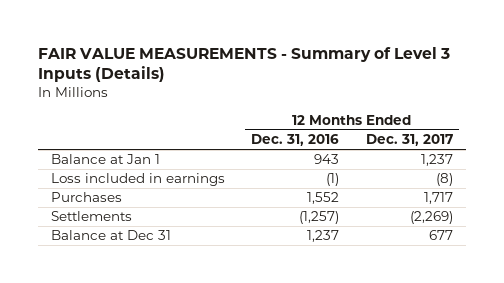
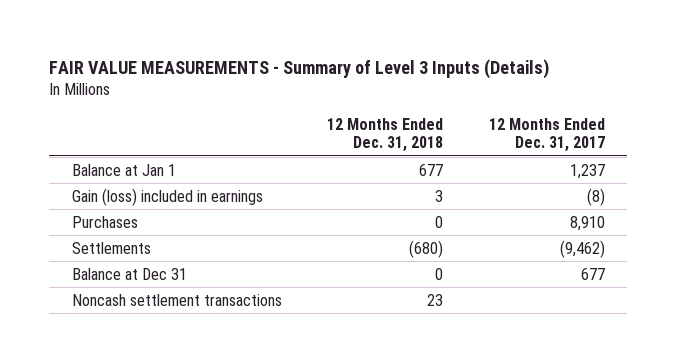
[251,134,340,147] Dec. 31, 2016 -> none
none -> [327,117,444,153] 12 Months Ended Dec. 31, 2018
[51,173,226,187] Loss included in earnings -> [72,187,264,206] Gain (loss) included in earnings
[423,192,453,205] 1,717 -> [569,215,605,231] 8,910
[409,211,453,225] (2,269) -> [559,239,605,258] (9,462)
none -> [72,293,283,306] Noncash settlement transactions

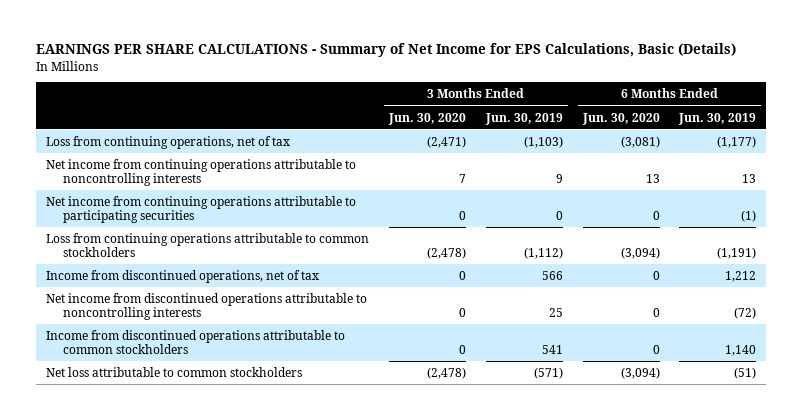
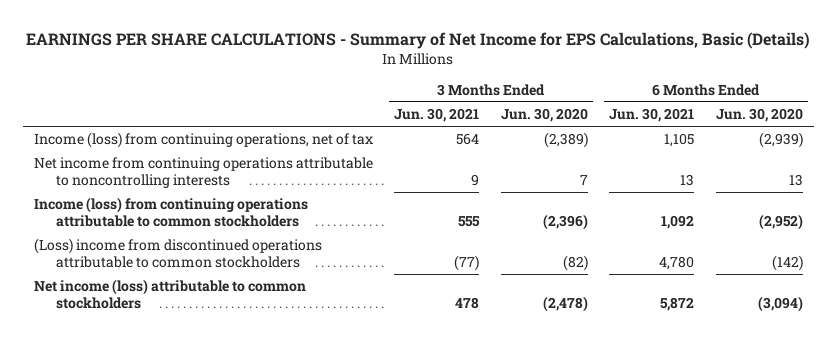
[484,112,563,125] Jun. 30, 2019 -> none
[678,112,757,125] Jun. 30, 2019 -> none
none -> [394,108,480,123] Jun. 30, 2021
none -> [609,108,695,123] Jun. 30, 2021
[45,135,290,149] Loss from continuing operations, net of tax -> [33,132,373,149] Income (loss) from continuing operations, net of tax
[426,135,466,148] (2,471) -> [543,132,588,149] (2,389)
[620,135,660,148] (3,081) -> [758,132,803,149] (2,939)
[45,195,356,223] Net income from continuing operations attributable to participating securities -> none
[45,269,319,283] Income from discontinued operations, net of tax -> none
[45,292,367,320] Net income from discontinued operations attributable to noncontrolling interests -> none
[45,232,369,257] Loss from continuing operations attributable to common stockholders -> [33,197,308,227] Income (loss) from continuing operations attributable to common stockholders
[426,246,466,259] (2,478) -> [542,213,588,230] (2,396)
[620,246,660,259] (3,094) -> [758,213,803,230] (2,952)
[45,329,345,354] Income from discontinued operations attributable to common stockholders -> [33,238,322,268] (Loss) income from discontinued operations attributable to common stockholders
[458,344,466,354] 0 -> [562,254,588,271] (82)
[652,344,660,354] 0 -> [771,254,803,271] (142)
[45,366,302,377] Net loss attributable to common stockholders -> [33,279,306,309] Net income (loss) attributable to common stockholders

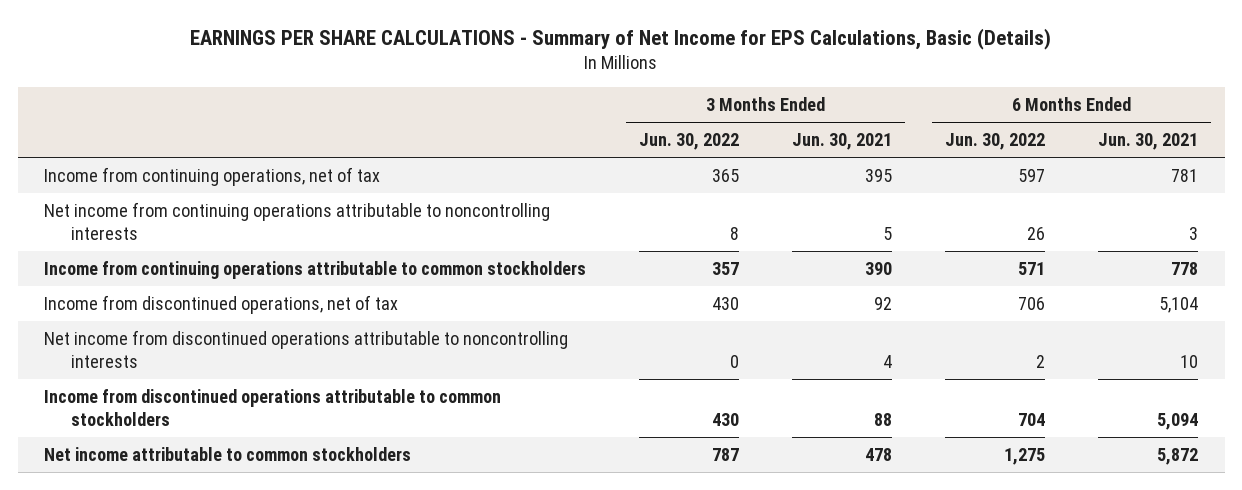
[500,108,588,123] Jun. 30, 2020 -> none
[715,108,803,123] Jun. 30, 2020 -> none
none -> [639,133,740,151] Jun. 30, 2022
none -> [945,133,1046,151] Jun. 30, 2022
[33,132,373,149] Income (loss) from continuing operations, net of tax -> [44,166,381,186] Income from continuing operations, net of tax
[456,133,480,146] 564 -> [865,168,893,182] 395
[664,133,695,148] 1,105 -> [1171,168,1199,182] 781
[471,173,480,186] 9 -> [883,226,893,240] 5
[680,173,695,186] 13 -> [1189,226,1199,240] 3
[33,197,308,227] Income (loss) from continuing operations attributable to common stockholders -> [44,260,587,279] Income from continuing operations attributable to common stockholders
[458,215,481,227] 555 -> [865,261,893,275] 390
[661,214,695,229] 1,092 -> [1171,261,1199,275] 778
none -> [44,294,399,314] Income from discontinued operations, net of tax
none -> [44,329,569,368] Net income from discontinued operations attributable to noncontrolling interests
[33,238,322,268] (Loss) income from discontinued operations attributable to common stockholders -> [44,388,502,426] Income from discontinued operations attributable to common stockholders
[454,254,480,271] (77) -> [874,412,893,426] 88
[659,255,695,270] 4,780 -> [1157,412,1199,430] 5,094
[33,279,306,309] Net income (loss) attributable to common stockholders -> [44,446,412,461] Net income attributable to common stockholders

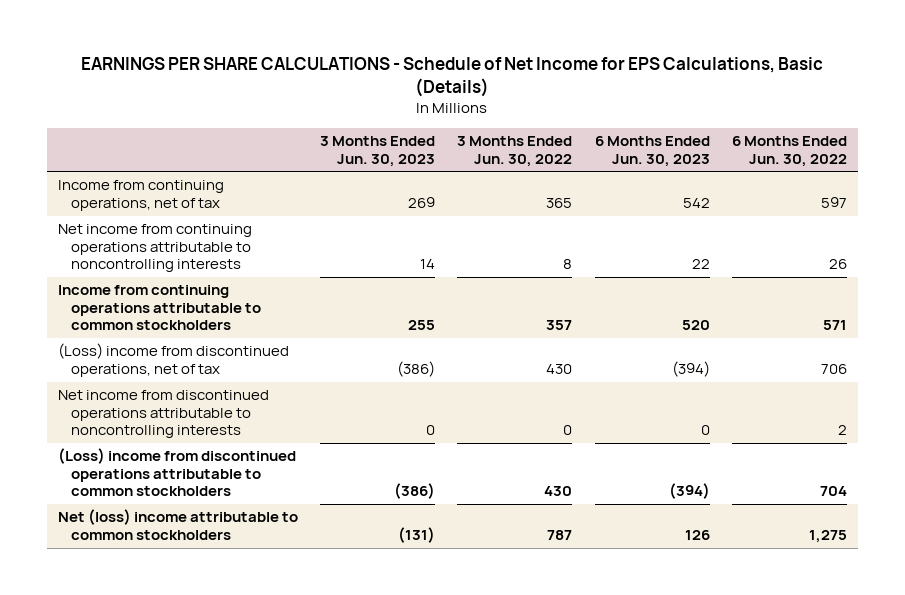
[190,28,1052,51] EARNINGS PER SHARE CALCULATIONS - Summary of Net Income for EPS Calculations, Basic (Details) -> [81,56,824,97] EARNINGS PER SHARE CALCULATIONS - Schedule of Net Income for EPS Calculations, Basic (Details)
[792,133,893,151] Jun. 30, 2021 -> none
[1098,133,1199,151] Jun. 30, 2021 -> none
none -> [320,136,436,167] 3 Months Ended Jun. 30, 2023
none -> [594,136,710,167] 6 Months Ended Jun. 30, 2023
[44,294,399,314] Income from discontinued operations, net of tax -> [57,343,289,377] (Loss) income from discontinued operations, net of tax
[44,388,502,426] Income from discontinued operations attributable to common stockholders -> [57,448,296,497] (Loss) income from discontinued operations attributable to common stockholders
[44,446,412,461] Net income attributable to common stockholders -> [57,509,298,540] Net (loss) income attributable to common stockholders

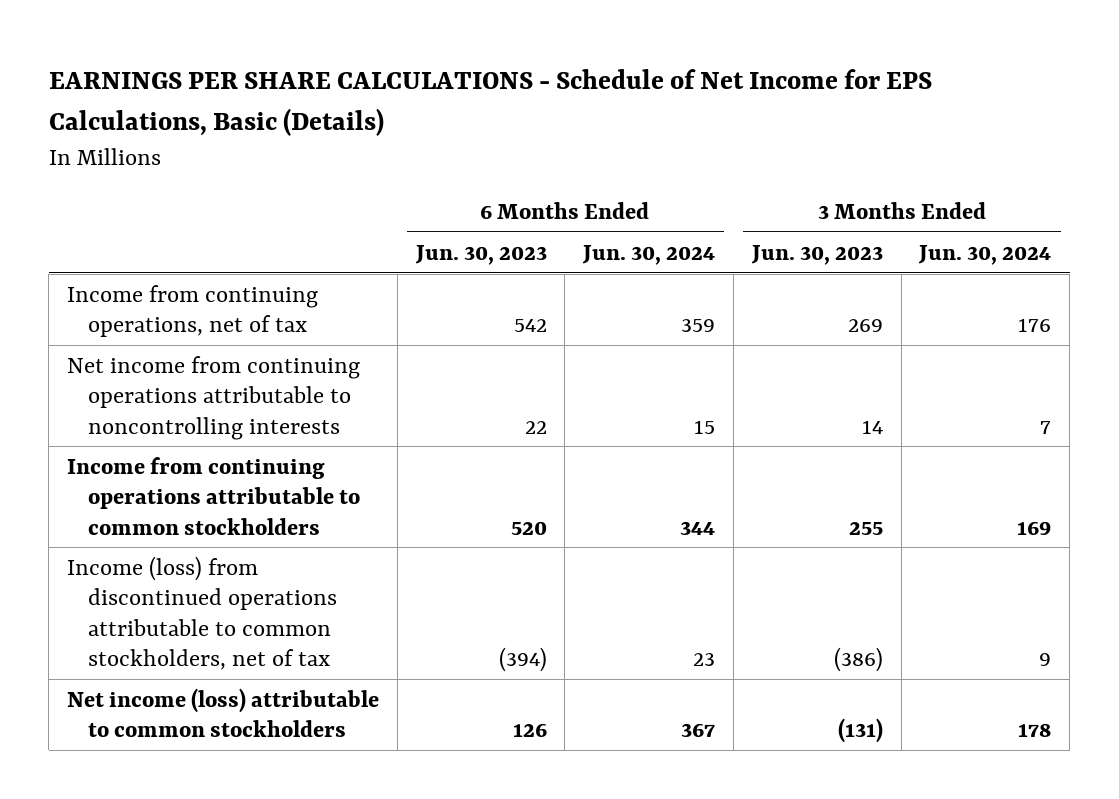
[457,136,573,167] 3 Months Ended Jun. 30, 2022 -> none
[732,136,848,167] 6 Months Ended Jun. 30, 2022 -> none
none -> [582,244,716,265] Jun. 30, 2024
none -> [918,244,1052,265] Jun. 30, 2024
[57,343,289,377] (Loss) income from discontinued operations, net of tax -> none
[57,390,269,439] Net income from discontinued operations attributable to noncontrolling interests -> none
[57,448,296,497] (Loss) income from discontinued operations attributable to common stockholders -> [67,555,338,671] Income (loss) from discontinued operations attributable to common stockholders, net of tax
[57,509,298,540] Net (loss) income attributable to common stockholders -> [67,687,380,738] Net income (loss) attributable to common stockholders

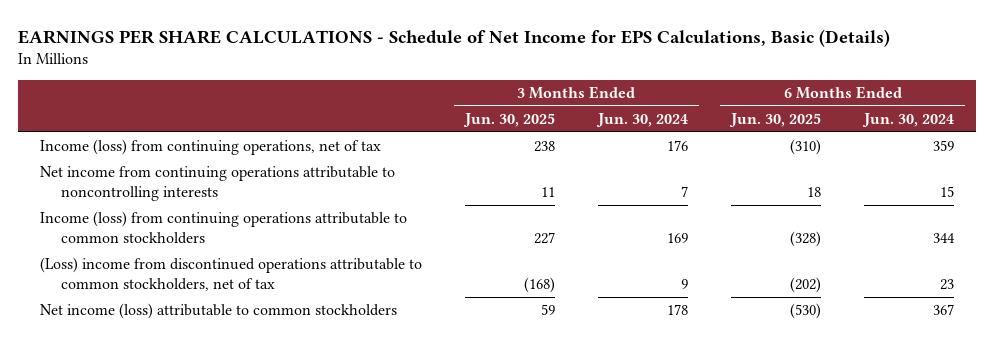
[414,244,547,265] Jun. 30, 2023 -> none
[750,244,883,265] Jun. 30, 2023 -> none
none -> [462,113,555,128] Jun. 30, 2025
none -> [729,113,822,128] Jun. 30, 2025
[67,284,319,338] Income from continuing operations, net of tax -> [39,139,381,156] Income (loss) from continuing operations, net of tax
[67,456,361,535] Income from continuing operations attributable to common stockholders -> [39,211,407,245] Income (loss) from continuing operations attributable to common stockholders
[67,555,338,671] Income (loss) from discontinued operations attributable to common stockholders, net of tax -> [39,257,422,292] (Loss) income from discontinued operations attributable to common stockholders, net of tax

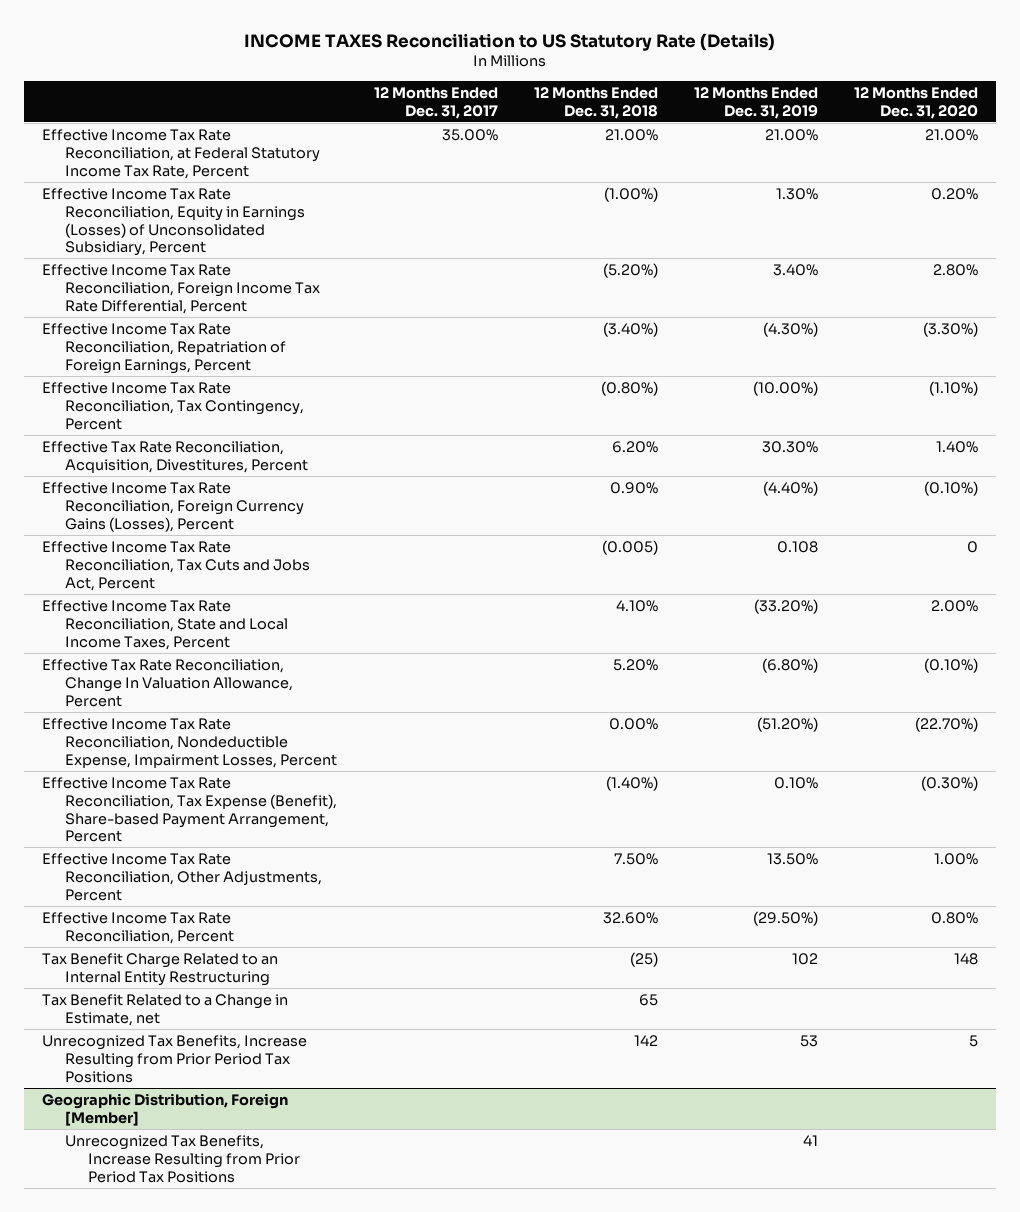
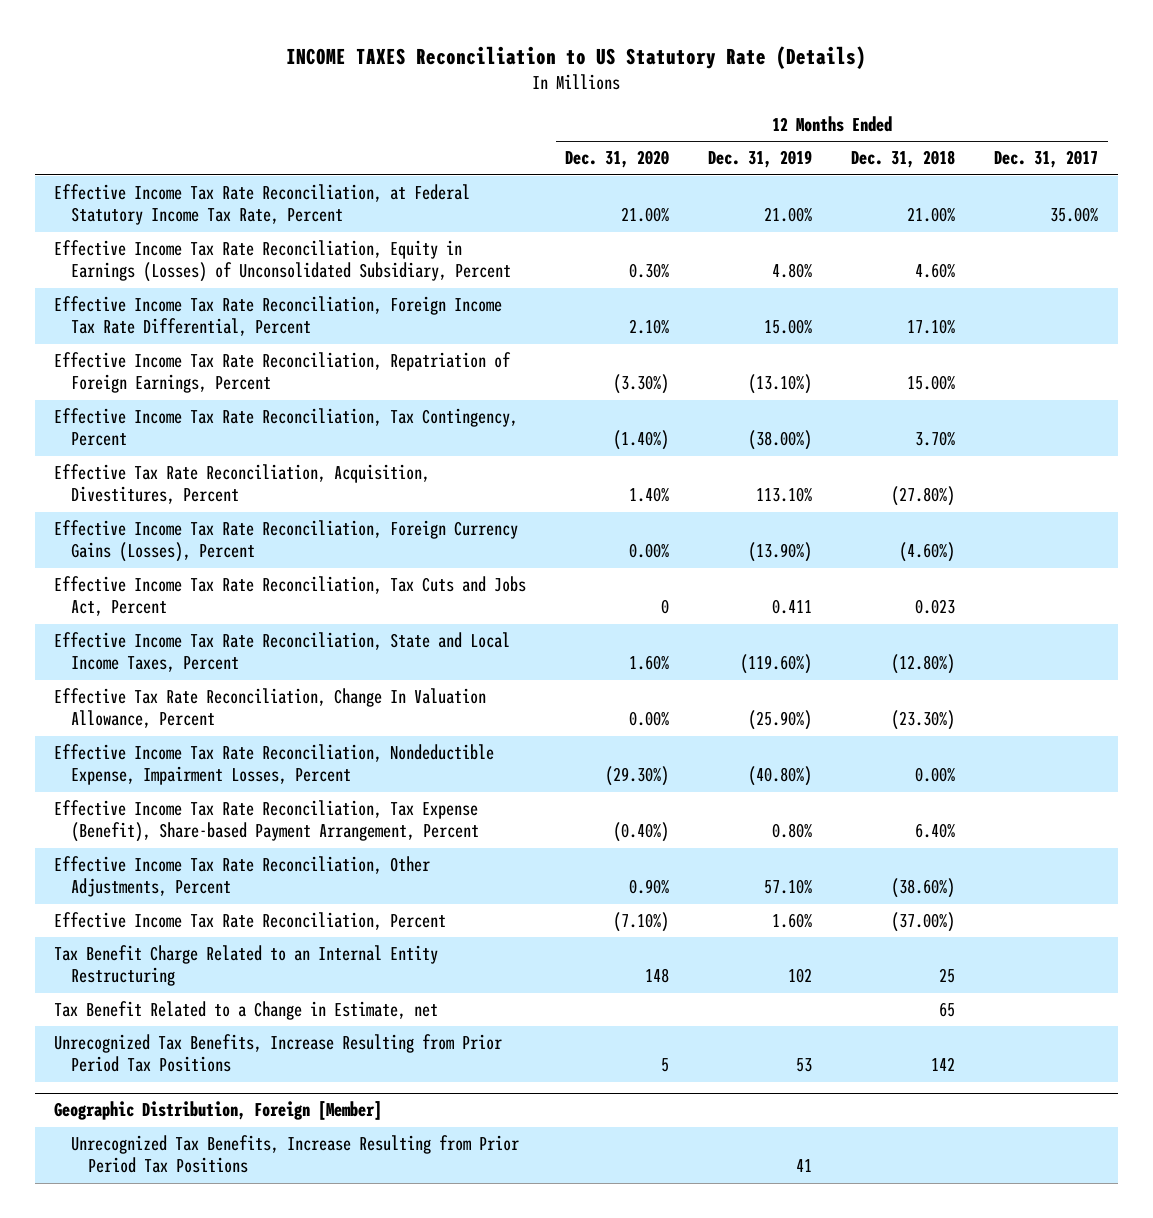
[603,186,658,202] (1.00%) -> [915,263,956,279] 4.60%
[776,187,819,200] 1.30% -> [772,263,813,279] 4.80%
[931,187,979,200] 0.20% -> [629,263,670,279] 0.30%
[602,262,658,278] (5.20%) -> [907,319,956,335] 17.10%
[773,263,819,276] 3.40% -> [764,319,813,335] 15.00%
[933,263,979,276] 2.80% -> [629,319,670,335] 2.10%
[602,321,658,337] (3.40%) -> [907,375,956,391] 15.00%
[763,321,819,337] (4.30%) -> [748,374,813,395] (13.10%)
[600,380,658,396] (0.80%) -> [915,431,956,447] 3.70%
[753,380,819,396] (10.00%) -> [748,430,813,451] (38.00%)
[929,380,979,396] (1.10%) -> [613,430,670,451] (1.40%)
[611,440,658,453] 6.20% -> [891,486,956,507] (27.80%)
[762,440,819,453] 30.30% -> [756,487,813,503] 113.10%
[609,481,658,494] 0.90% -> [899,542,956,563] (4.60%)
[763,480,819,496] (4.40%) -> [748,542,813,563] (13.90%)
[924,480,979,496] (0.10%) -> [629,543,670,559] 0.00%
[601,539,658,555] (0.005) -> [915,599,956,615] 0.023
[777,540,819,553] 0.108 -> [772,599,813,615] 0.411
[615,599,658,612] 4.10% -> [891,654,956,675] (12.80%)
[754,598,819,614] (33.20%) -> [740,654,813,675] (119.60%)
[931,599,979,612] 2.00% -> [629,655,670,671] 1.60%
[612,658,658,671] 5.20% -> [891,710,956,731] (23.30%)
[762,657,819,673] (6.80%) -> [748,710,813,731] (25.90%)
[924,657,979,673] (0.10%) -> [629,711,670,727] 0.00%
[757,716,819,732] (51.20%) -> [748,766,813,787] (40.80%)
[915,716,979,732] (22.70%) -> [605,766,670,787] (29.30%)
[605,775,658,791] (1.40%) -> [915,823,956,839] 6.40%
[774,776,819,789] 0.10% -> [772,823,813,839] 0.80%
[921,775,979,791] (0.30%) -> [613,822,670,843] (0.40%)
[613,852,658,865] 7.50% -> [891,878,956,899] (38.60%)
[767,852,819,865] 13.50% -> [764,879,813,895] 57.10%
[934,852,979,865] 1.00% -> [629,879,670,895] 0.90%
[602,911,658,924] 32.60% -> [891,912,956,933] (37.00%)
[753,910,819,926] (29.50%) -> [772,913,813,929] 1.60%
[931,911,979,924] 0.80% -> [613,912,670,933] (7.10%)
[629,951,658,967] (25) -> [939,968,956,984] 25

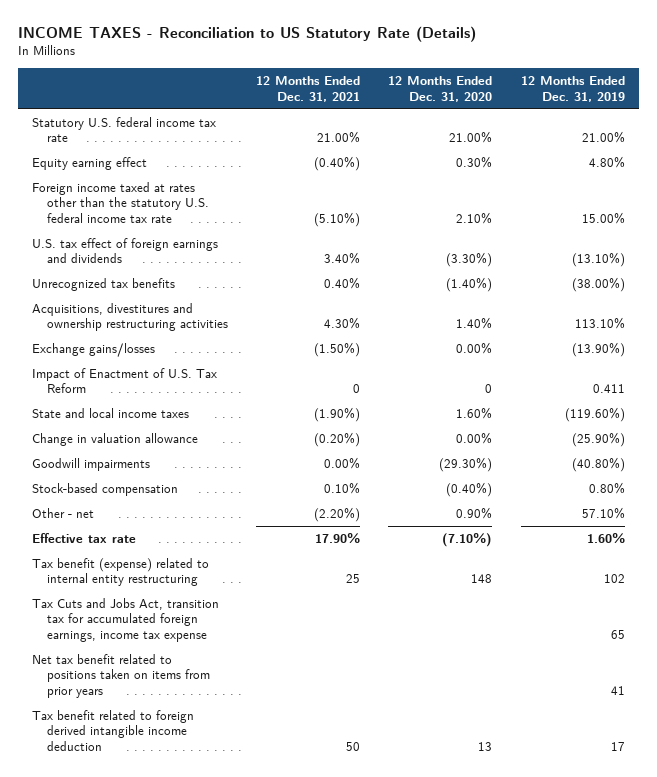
[286,45,867,69] INCOME TAXES Reconciliation to US Statutory Rate (Details) -> [18,26,477,43] INCOME TAXES - Reconciliation to US Statutory Rate (Details)
[851,150,956,169] Dec. 31, 2018 -> none
[994,150,1099,169] Dec. 31, 2017 -> none
none -> [256,76,361,102] 12 Months Ended Dec. 31, 2021
[54,1001,439,1021] Tax Benefit Related to a Change in Estimate, net -> none
[54,1034,503,1073] Unrecognized Tax Benefits, Increase Resulting from Prior Period Tax Positions -> none
[54,1101,383,1121] Geographic Distribution, Foreign [Member] -> none
[71,1135,520,1174] Unrecognized Tax Benefits, Increase Resulting from Prior Period Tax Positions -> none
[54,184,471,226] Effective Income Tax Rate Reconciliation, at Federal Statutory Income Tax Rate, Percent -> [32,116,217,143] Statutory U.S. federal income tax rate
[54,240,512,283] Effective Income Tax Rate Reconciliation, Equity in Earnings (Losses) of Unconsolidated Subsidiary, Percent -> [32,156,148,170] Equity earning effect
[54,296,503,337] Effective Income Tax Rate Reconciliation, Foreign Income Tax Rate Differential, Percent -> [32,181,209,224] Foreign income taxed at rates other than the statutory U.S. federal income tax rate
[54,352,512,394] Effective Income Tax Rate Reconciliation, Repatriation of Foreign Earnings, Percent -> [32,237,219,264] U.S. tax effect of foreign earnings and dividends
[54,408,519,447] Effective Income Tax Rate Reconciliation, Tax Contingency, Percent -> [32,277,176,291] Unrecognized tax benefits
[54,464,431,505] Effective Tax Rate Reconciliation, Acquisition, Divestitures, Percent -> [32,302,228,332] Acquisitions, divestitures and ownership restructuring activities
[54,520,519,563] Effective Income Tax Rate Reconciliation, Foreign Currency Gains (Losses), Percent -> [32,342,156,357] Exchange gains/losses
[54,576,527,617] Effective Income Tax Rate Reconciliation, Tax Cuts and Jobs Act, Percent -> [32,367,218,394] Impact of Enactment of U.S. Tax Reform
[54,632,511,673] Effective Income Tax Rate Reconciliation, State and Local Income Taxes, Percent -> [32,407,190,418] State and local income taxes
[54,688,487,729] Effective Tax Rate Reconciliation, Change In Valuation Allowance, Percent -> [32,432,199,446] Change in valuation allowance
[54,744,495,786] Effective Income Tax Rate Reconciliation, Nondeductible Expense, Impairment Losses, Percent -> [32,457,151,471] Goodwill impairments
[54,800,480,843] Effective Income Tax Rate Reconciliation, Tax Expense (Benefit), Share-based Payment Arrangement, Percent -> [32,482,179,496] Stock-based compensation
[54,856,431,898] Effective Income Tax Rate Reconciliation, Other Adjustments, Percent -> [32,507,95,518] Other - net
[54,912,447,931] Effective Income Tax Rate Reconciliation, Percent -> [32,532,137,543] Effective tax rate
[54,945,439,987] Tax Benefit Charge Related to an Internal Entity Restructuring -> [32,557,210,587] Tax benefit (expense) related to internal entity restructuring
none -> [32,597,220,643] Tax Cuts and Jobs Act, transition tax for accumulated foreign earnings, income tax expense
none -> [32,653,210,699] Net tax benefit related to positions taken on items from prior years
none -> [32,709,195,752] Tax benefit related to foreign derived intangible income deduction

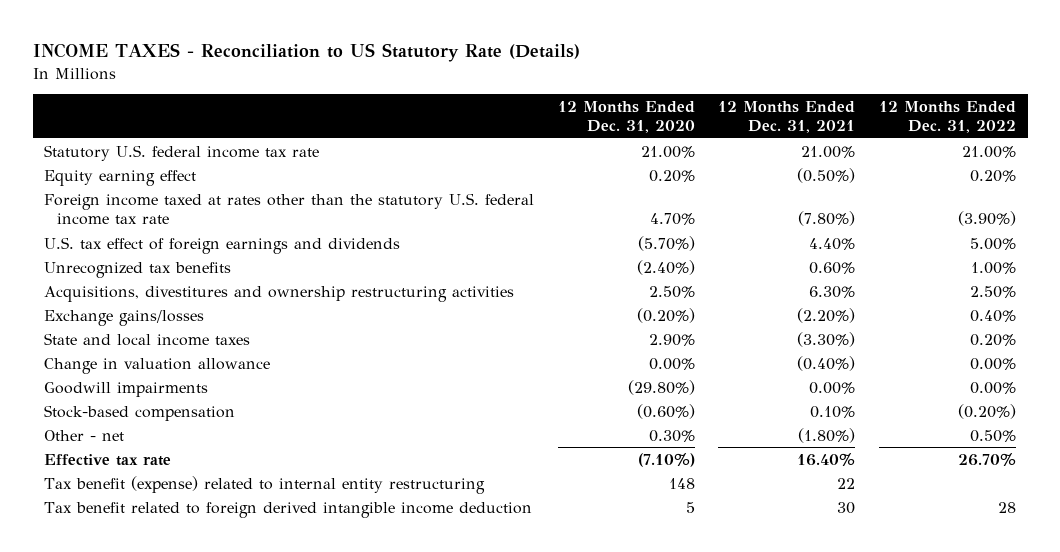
[520,76,625,102] 12 Months Ended Dec. 31, 2019 -> none
none -> [878,101,1016,134] 12 Months Ended Dec. 31, 2022
[32,367,218,394] Impact of Enactment of U.S. Tax Reform -> none
[32,597,220,643] Tax Cuts and Jobs Act, transition tax for accumulated foreign earnings, income tax expense -> none
[32,653,210,699] Net tax benefit related to positions taken on items from prior years -> none
[314,155,361,171] (0.40%) -> [797,167,856,183] (0.50%)
[456,155,493,168] 0.30% -> [648,169,695,182] 0.20%
[314,212,361,228] (5.10%) -> [798,210,856,226] (7.80%)
[456,212,493,225] 2.10% -> [649,212,695,225] 4.70%
[324,252,361,265] 3.40% -> [809,237,856,250] 4.40%
[446,252,493,268] (3.30%) -> [637,235,695,251] (5.70%)
[324,276,361,289] 0.40% -> [809,261,856,274] 0.60%
[446,276,493,292] (1.40%) -> [636,259,695,275] (2.40%)
[324,317,361,330] 4.30% -> [809,285,856,298] 6.30%
[456,317,493,330] 1.40% -> [648,285,695,298] 2.50%
[314,341,361,357] (1.50%) -> [797,307,856,323] (2.20%)
[456,341,493,354] 0.00% -> [636,307,695,323] (0.20%)
[314,406,361,422] (1.90%) -> [797,331,856,347] (3.30%)
[456,406,493,419] 1.60% -> [648,333,695,346] 2.90%
[314,431,361,447] (0.20%) -> [797,355,856,371] (0.40%)
[439,456,493,472] (29.30%) -> [627,379,695,395] (29.80%)
[446,481,493,497] (0.40%) -> [636,403,695,419] (0.60%)
[314,506,361,522] (2.20%) -> [798,427,856,443] (1.80%)
[456,506,493,519] 0.90% -> [648,429,695,442] 0.30%
[315,532,361,543] 17.90% -> [797,452,856,466] 16.40%
[346,574,361,584] 25 -> [837,477,856,489] 22
[346,742,361,752] 50 -> [837,501,856,514] 30
[478,742,493,752] 13 -> [685,501,695,513] 5

